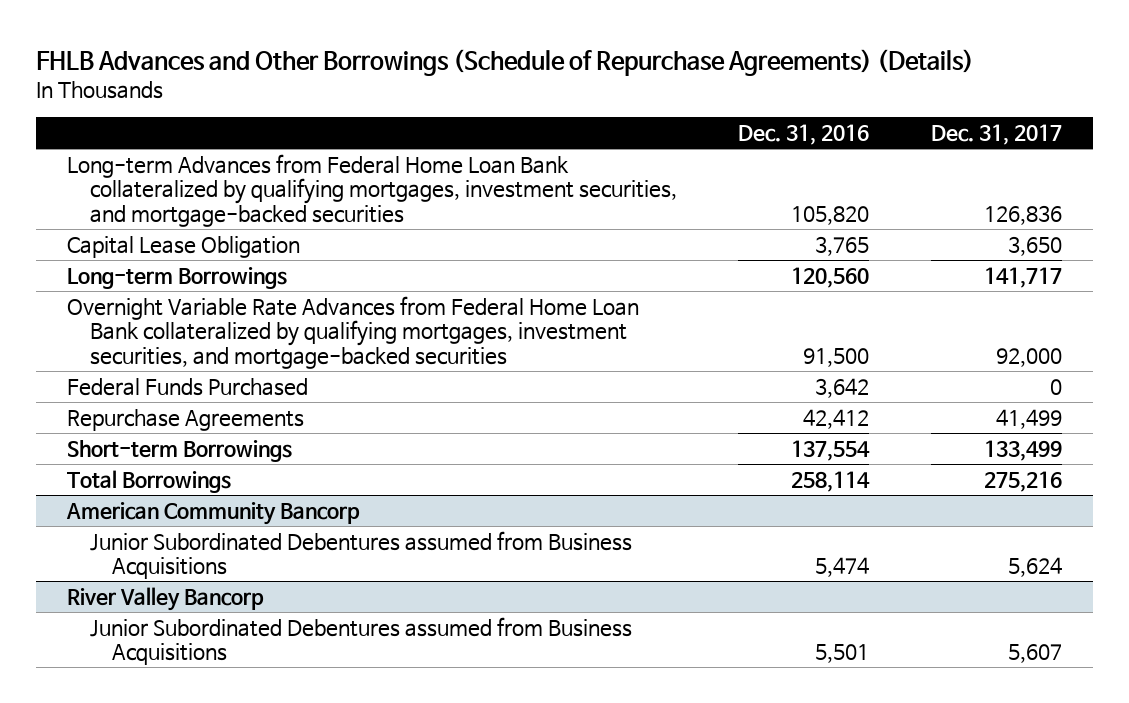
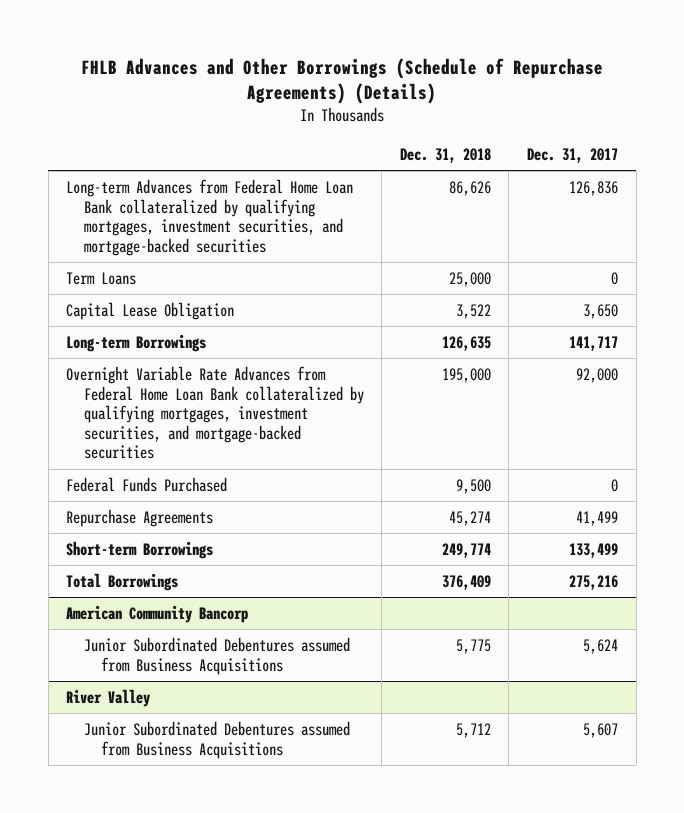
[738,124,870,146] Dec. 31, 2016 -> none
none -> [399,147,491,163] Dec. 31, 2018
none -> [66,271,137,285] Term Loans
[67,586,265,611] River Valley Bancorp -> [66,688,151,707] River Valley

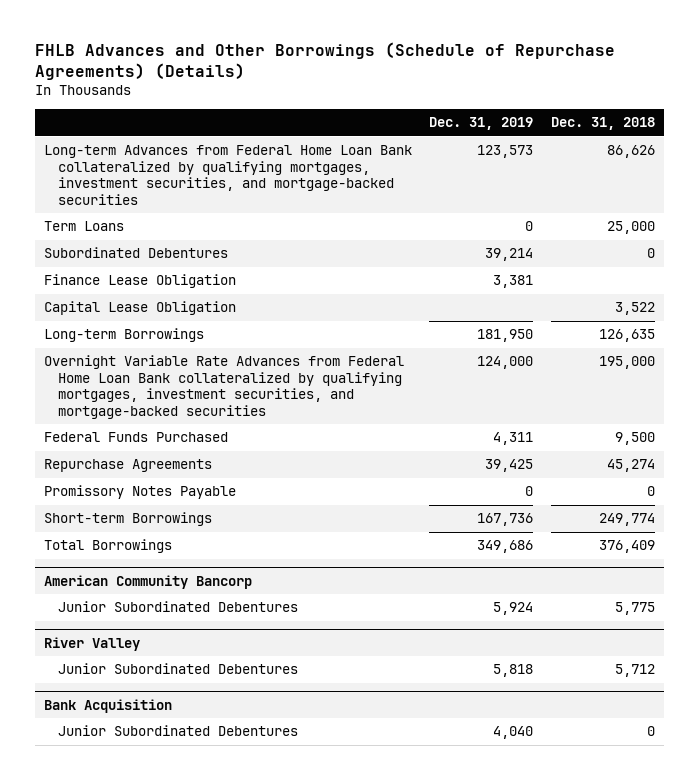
[527,147,619,163] Dec. 31, 2017 -> none
none -> [429,117,534,131] Dec. 31, 2019
none -> [43,247,228,259] Subordinated Debentures
none -> [43,274,236,289] Finance Lease Obligation
none -> [43,485,236,500] Promissory Notes Payable
[83,636,350,675] Junior Subordinated Debentures assumed from Business Acquisitions -> [57,601,298,613] Junior Subordinated Debentures
[83,720,350,759] Junior Subordinated Debentures assumed from Business Acquisitions -> [57,663,298,675] Junior Subordinated Debentures
none -> [43,698,172,713] Bank Acquisition
none -> [57,725,298,737] Junior Subordinated Debentures

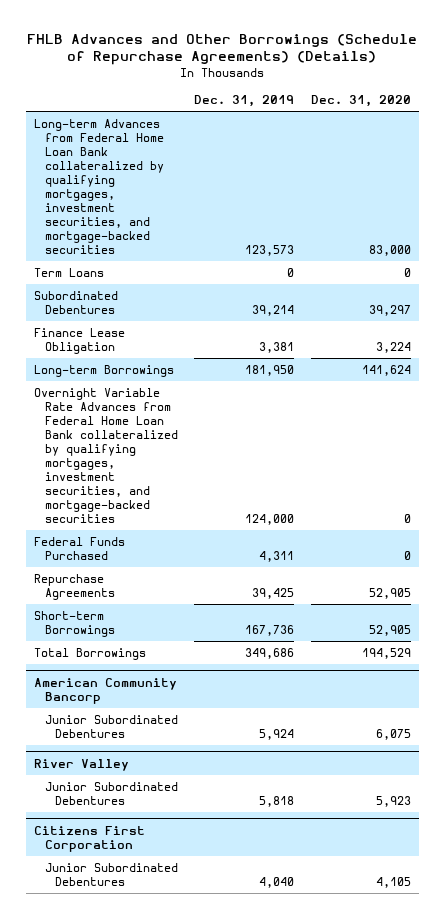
[551,117,656,131] Dec. 31, 2018 -> none
none -> [310,95,411,108] Dec. 31, 2020
[43,301,236,316] Capital Lease Obligation -> none
[43,485,236,500] Promissory Notes Payable -> none
[43,698,172,713] Bank Acquisition -> [34,825,146,852] Citizens First Corporation

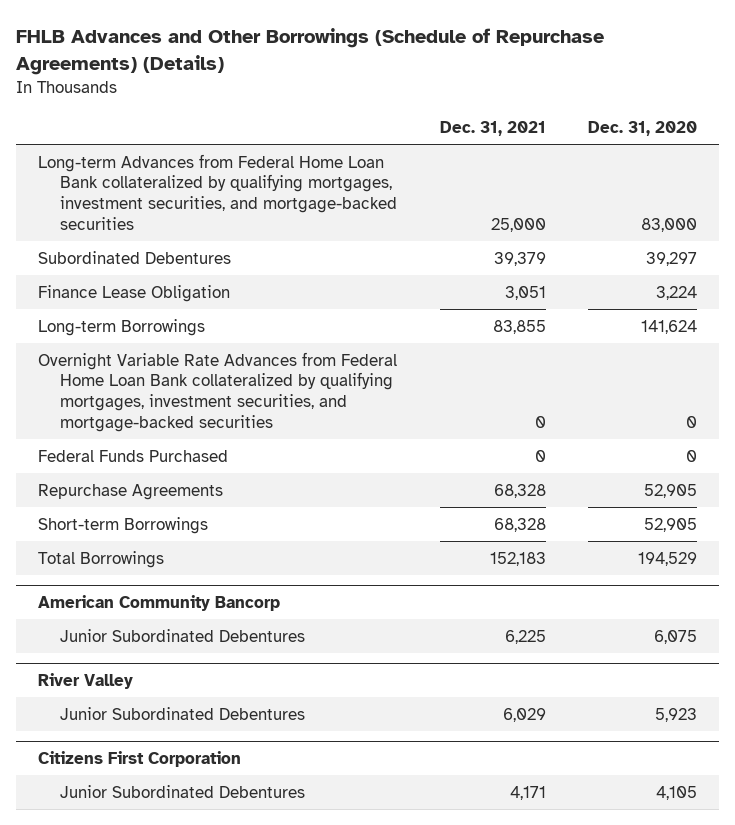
[194,95,295,108] Dec. 31, 2019 -> none
none -> [439,120,546,136] Dec. 31, 2021
[34,267,105,277] Term Loans -> none

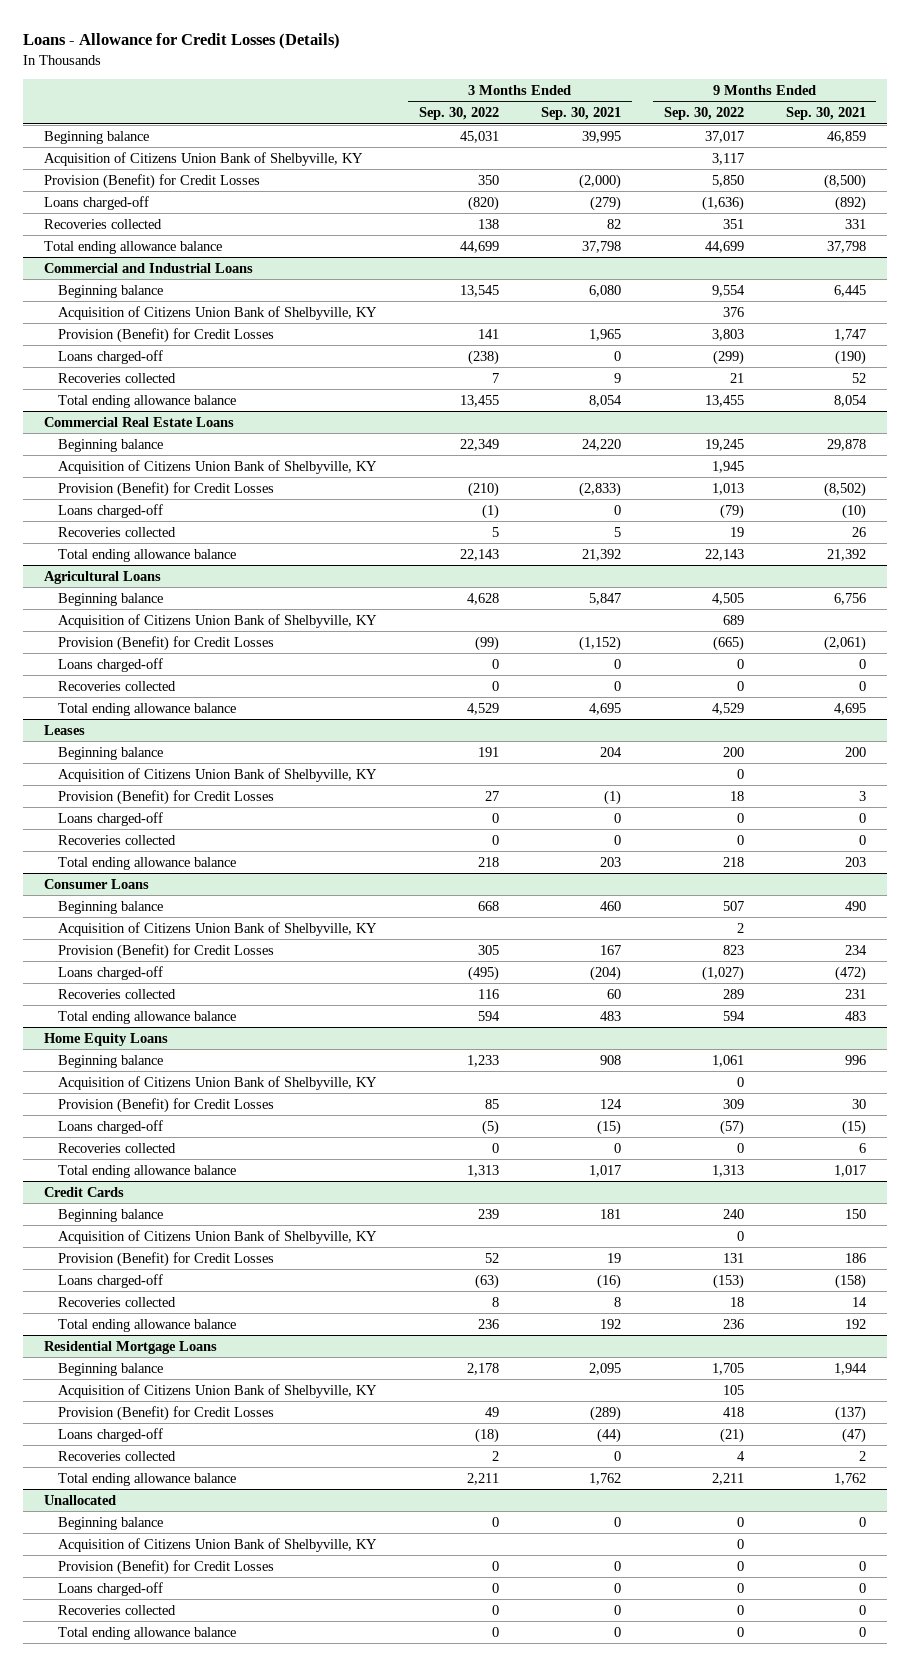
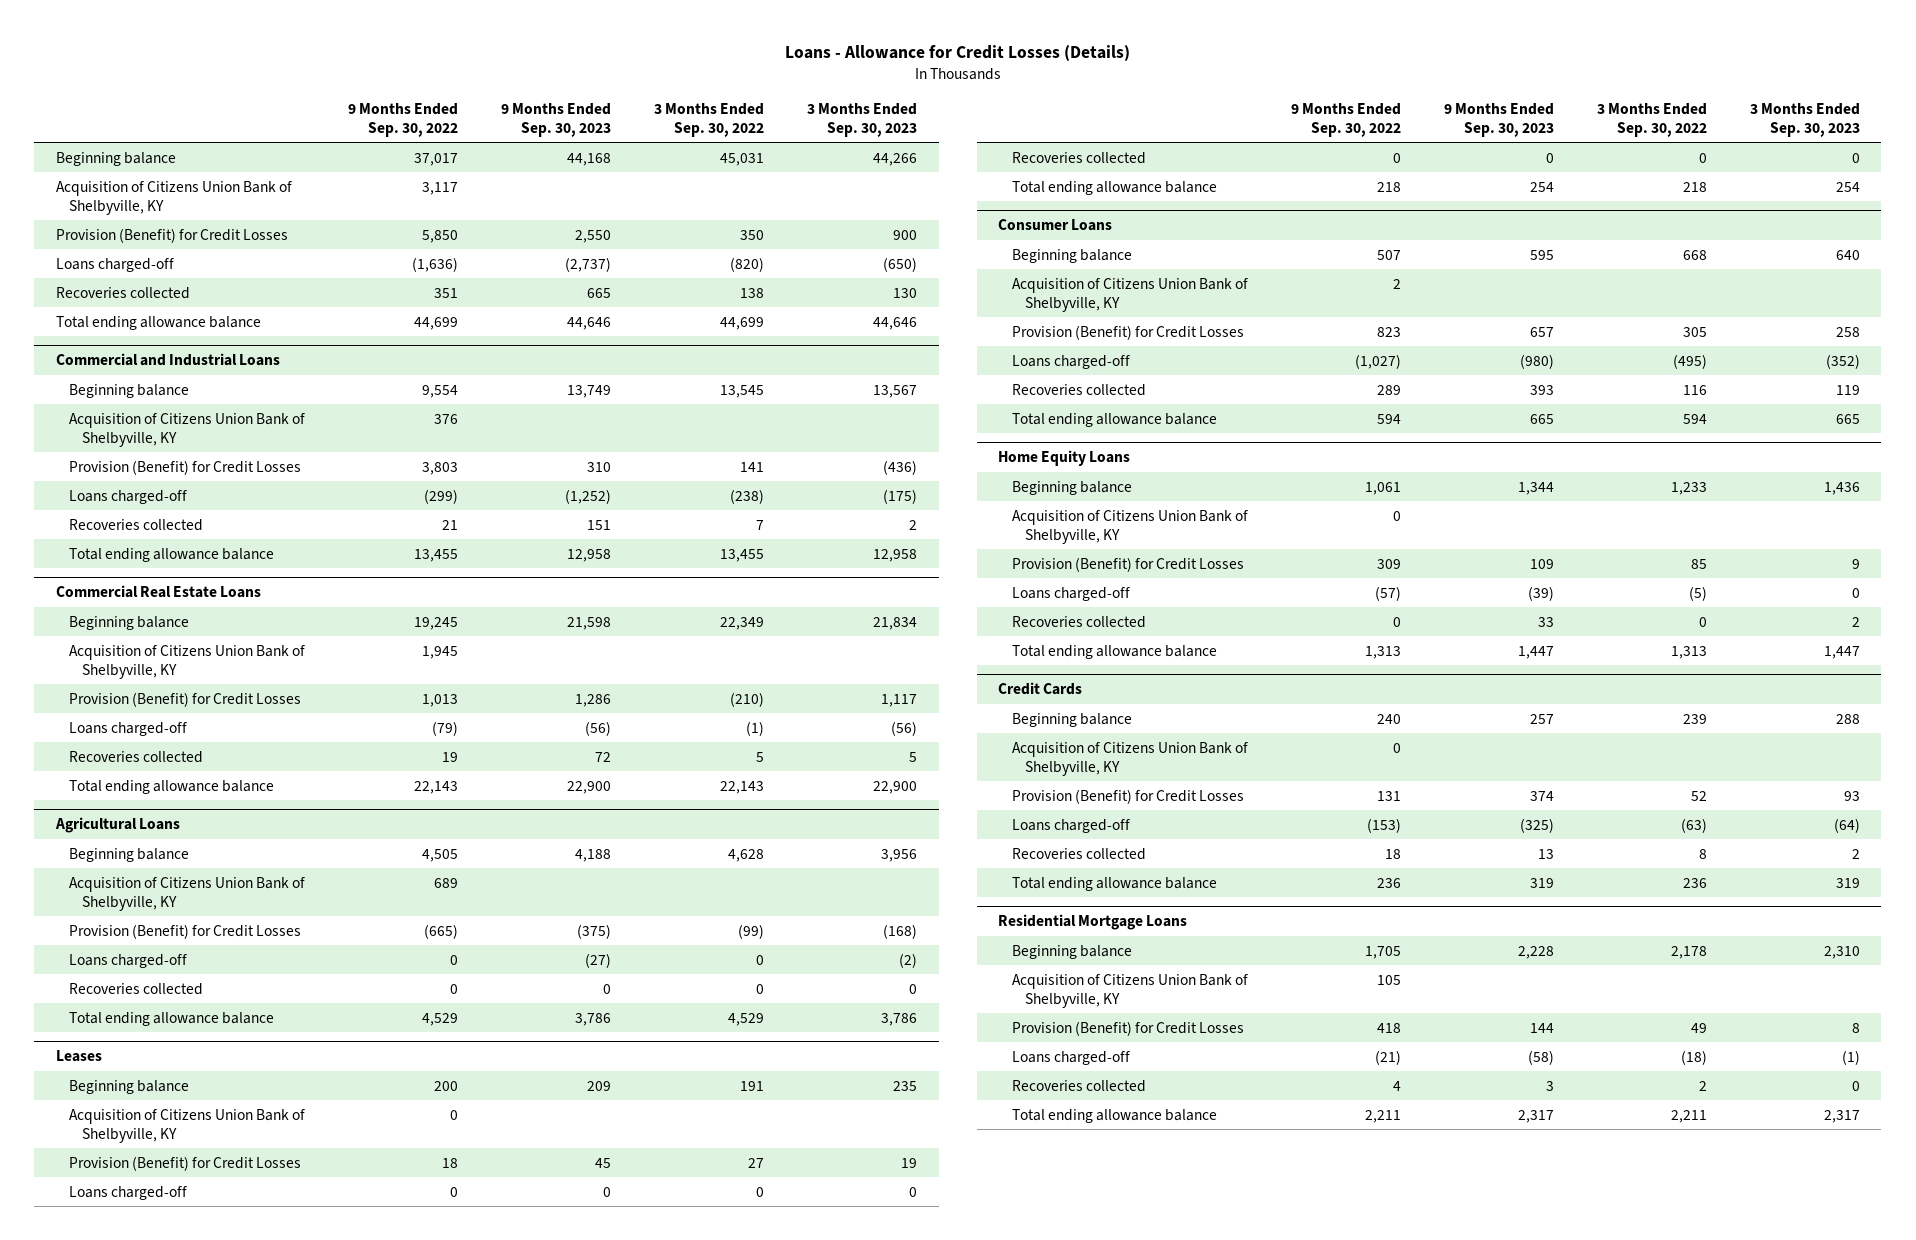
[541,107,622,121] Sep. 30, 2021 -> none
[785,107,866,121] Sep. 30, 2021 -> none
none -> [501,103,612,137] 9 Months Ended Sep. 30, 2023
none -> [807,103,918,137] 3 Months Ended Sep. 30, 2023
[43,1494,116,1505] Unallocated -> none
[58,1516,164,1530] Beginning balance -> none
[58,1537,378,1552] Acquisition of Citizens Union Bank of Shelbyville, KY -> none
[58,1559,275,1575] Provision (Benefit) for Credit Losses -> none
[58,1581,164,1596] Loans charged-off -> none
[58,1604,177,1615] Recoveries collected -> none
[58,1626,237,1640] Total ending allowance balance -> none

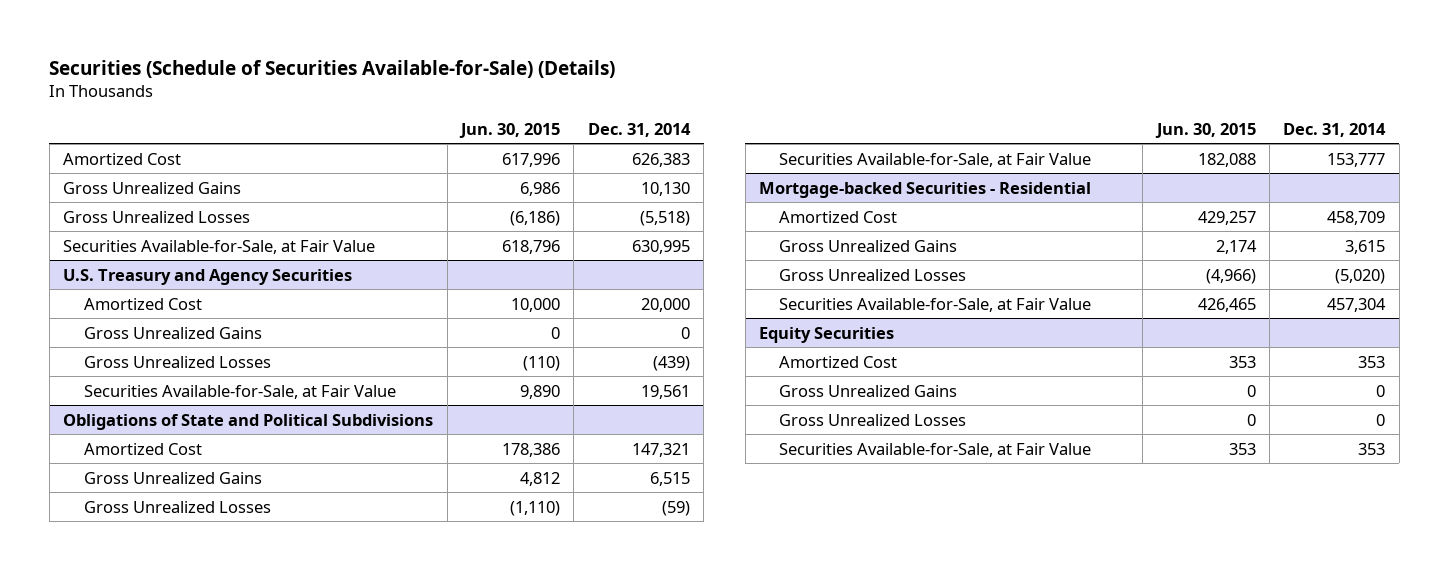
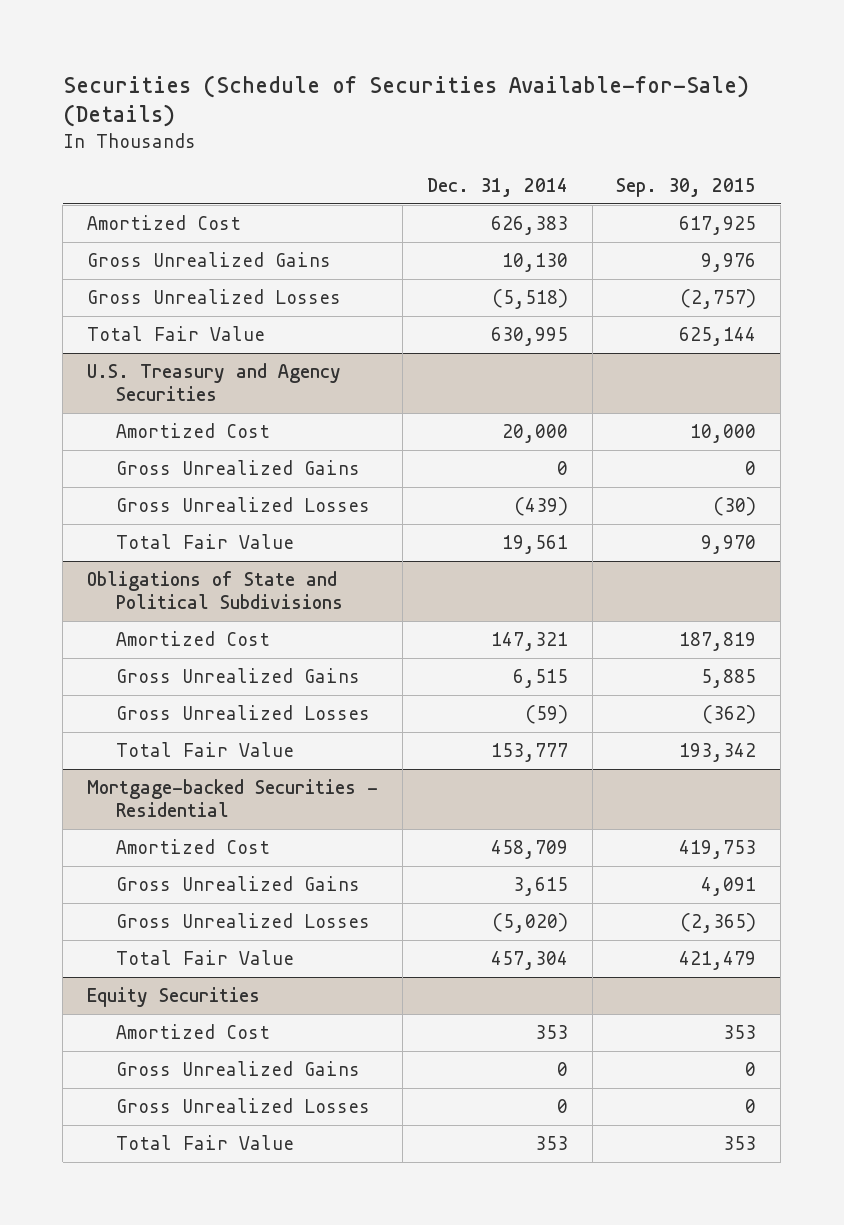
[458,122,560,138] Jun. 30, 2015 -> none
none -> [616,178,757,198] Sep. 30, 2015
[63,239,376,254] Securities Available-for-Sale, at Fair Value -> [87,325,266,341] Total Fair Value
[83,384,396,399] Securities Available-for-Sale, at Fair Value -> [116,533,295,549] Total Fair Value
[779,152,1092,167] Securities Available-for-Sale, at Fair Value -> [116,741,295,757] Total Fair Value
[779,297,1092,312] Securities Available-for-Sale, at Fair Value -> [116,949,295,965] Total Fair Value
[779,442,1092,457] Securities Available-for-Sale, at Fair Value -> [116,1134,295,1150] Total Fair Value

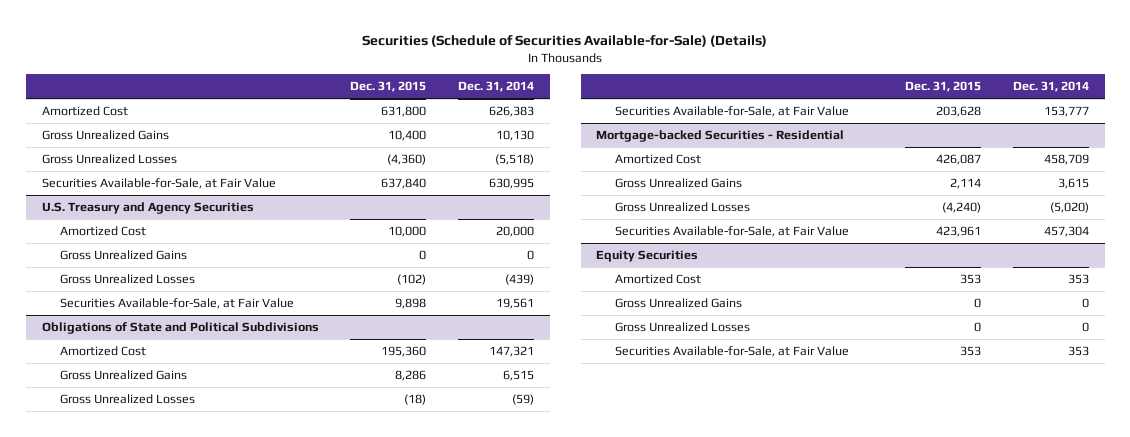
[616,178,757,198] Sep. 30, 2015 -> none
none -> [350,81,427,93] Dec. 31, 2015
[87,325,266,341] Total Fair Value -> [41,178,276,190] Securities Available-for-Sale, at Fair Value
[116,533,295,549] Total Fair Value -> [59,298,294,310] Securities Available-for-Sale, at Fair Value
[116,741,295,757] Total Fair Value -> [614,106,849,118] Securities Available-for-Sale, at Fair Value
[116,949,295,965] Total Fair Value -> [614,226,849,238] Securities Available-for-Sale, at Fair Value
[116,1134,295,1150] Total Fair Value -> [614,346,849,358] Securities Available-for-Sale, at Fair Value

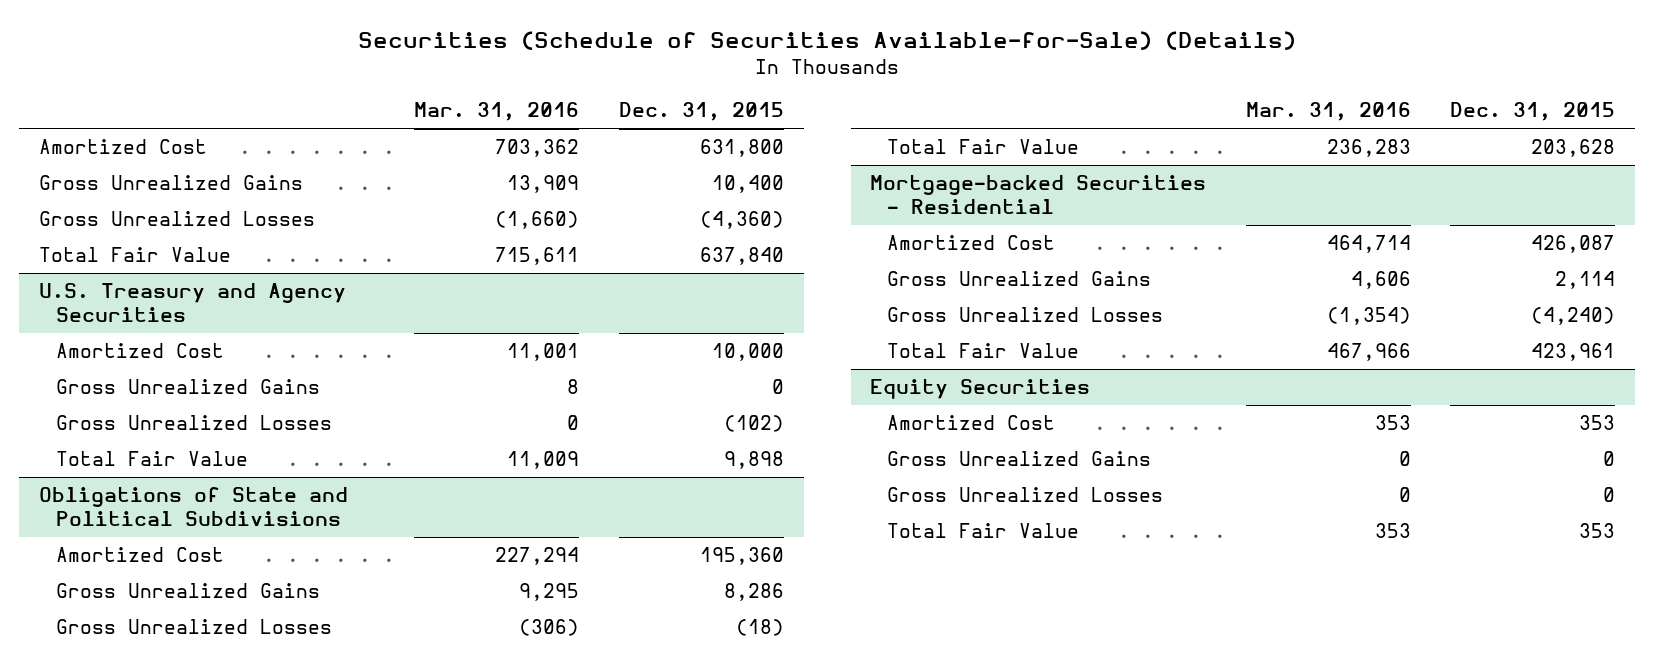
[457,81,534,93] Dec. 31, 2014 -> none
none -> [414,102,580,122] Mar. 31, 2016
[41,178,276,190] Securities Available-for-Sale, at Fair Value -> [38,246,231,262] Total Fair Value
[59,298,294,310] Securities Available-for-Sale, at Fair Value -> [56,450,249,466] Total Fair Value
[614,106,849,118] Securities Available-for-Sale, at Fair Value -> [887,138,1080,154] Total Fair Value
[614,226,849,238] Securities Available-for-Sale, at Fair Value -> [887,342,1080,358] Total Fair Value
[614,346,849,358] Securities Available-for-Sale, at Fair Value -> [887,522,1080,538] Total Fair Value

